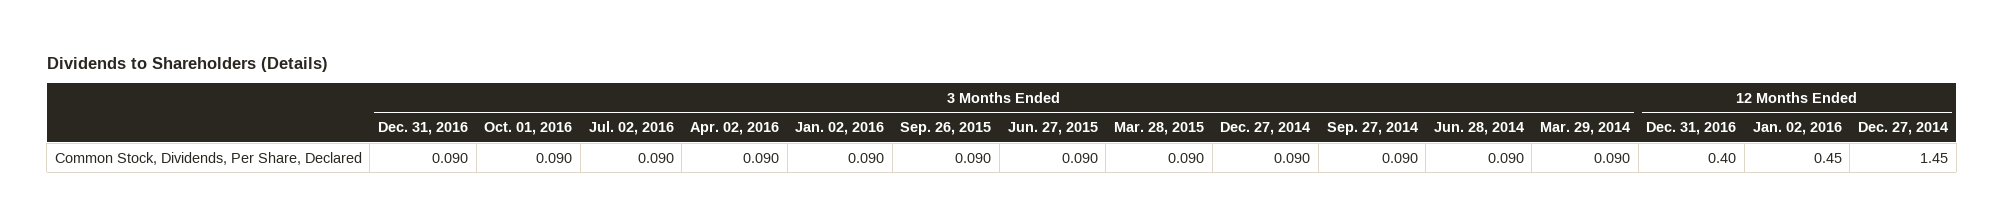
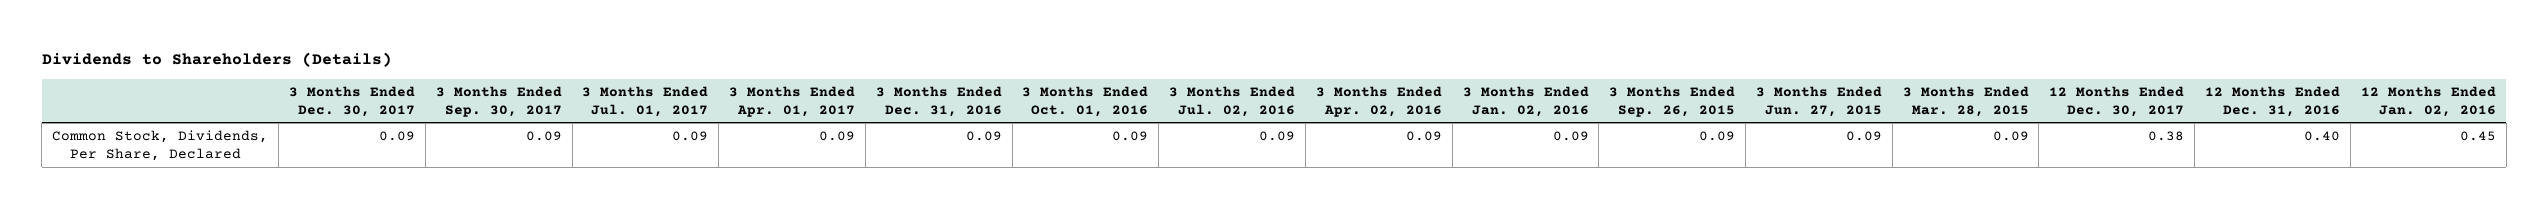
[1220,122,1311,136] Dec. 27, 2014 -> none
[1326,122,1418,136] Sep. 27, 2014 -> none
[1433,122,1524,136] Jun. 28, 2014 -> none
[1540,122,1631,136] Mar. 29, 2014 -> none
[1857,122,1948,136] Dec. 27, 2014 -> none
none -> [288,85,415,117] 3 Months Ended Dec. 30, 2017
none -> [435,85,562,117] 3 Months Ended Sep. 30, 2017
none -> [582,85,709,117] 3 Months Ended Jul. 01, 2017
none -> [729,85,856,117] 3 Months Ended Apr. 01, 2017
none -> [2049,85,2185,117] 12 Months Ended Dec. 30, 2017
[432,152,469,163] 0.090 -> [965,131,1002,142] 0.09
[536,152,573,163] 0.090 -> [1112,131,1149,142] 0.09
[637,152,674,163] 0.090 -> [1259,131,1296,142] 0.09
[742,152,779,163] 0.090 -> [1405,131,1442,142] 0.09
[848,152,885,163] 0.090 -> [1552,131,1589,142] 0.09
[955,152,992,163] 0.090 -> [1699,131,1736,142] 0.09
[1061,152,1098,163] 0.090 -> [1845,131,1882,142] 0.09
[1168,152,1205,163] 0.090 -> [1992,131,2029,142] 0.09

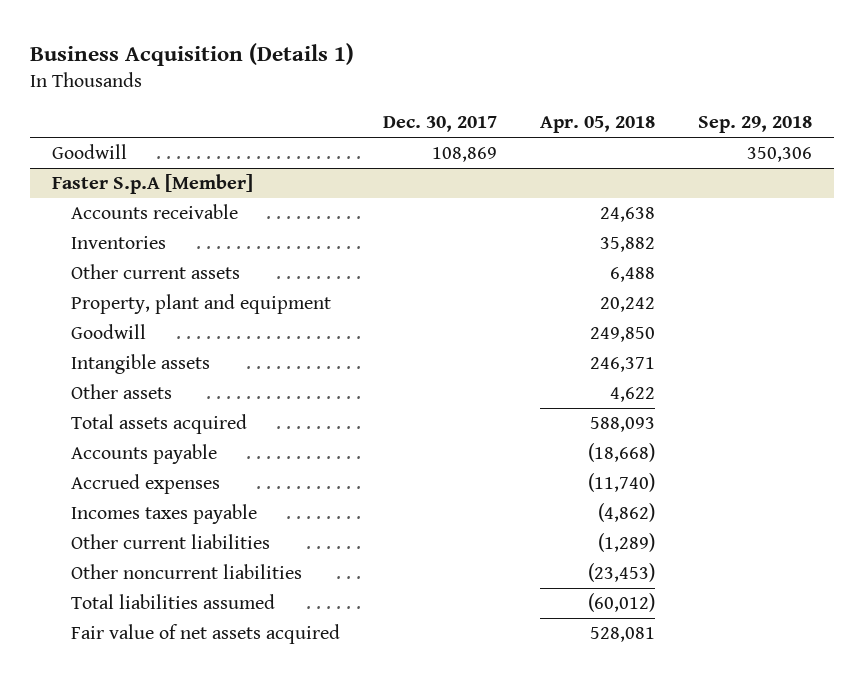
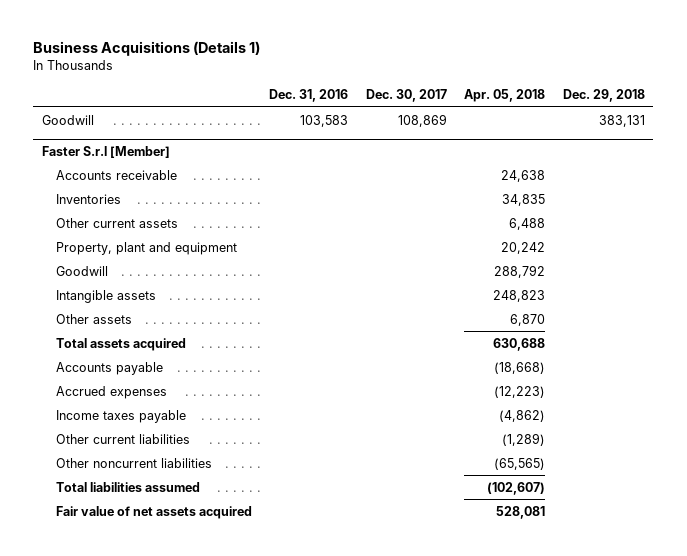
[30,42,355,66] Business Acquisition (Details 1) -> [33,41,261,57] Business Acquisitions (Details 1)
[698,116,813,134] Sep. 29, 2018 -> none
none -> [269,89,349,103] Dec. 31, 2016
none -> [562,89,645,103] Dec. 29, 2018
[51,174,253,195] Faster S.p.A [Member] -> none
none -> [42,146,171,159] Faster S.r.l [Member]
[599,237,655,253] 35,882 -> [502,193,546,206] 34,835
[589,327,655,343] 249,850 -> [494,264,546,278] 288,792
[589,357,655,373] 246,371 -> [493,289,546,302] 248,823
[609,387,655,403] 4,622 -> [510,313,546,326] 6,870
[589,417,655,433] 588,093 -> [493,337,546,351] 630,688
[587,473,655,493] (11,740) -> [494,385,546,398] (12,223)
[70,504,257,525] Incomes taxes payable -> [55,409,186,423] Income taxes payable
[587,563,655,583] (23,453) -> [494,457,546,470] (65,565)
[587,593,655,613] (60,012) -> [487,481,546,495] (102,607)

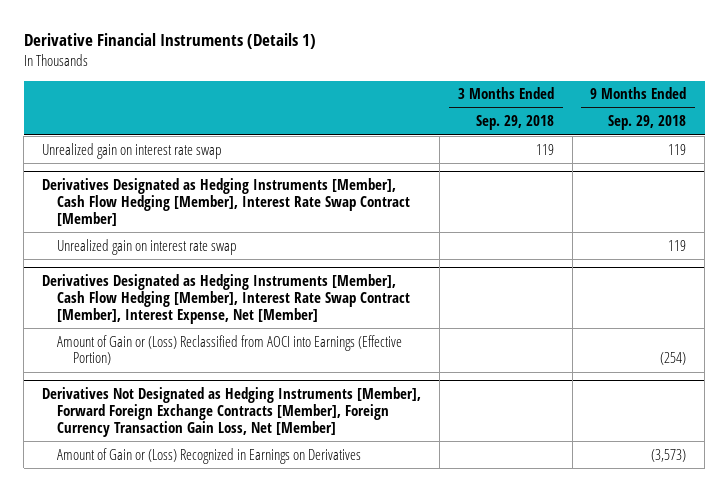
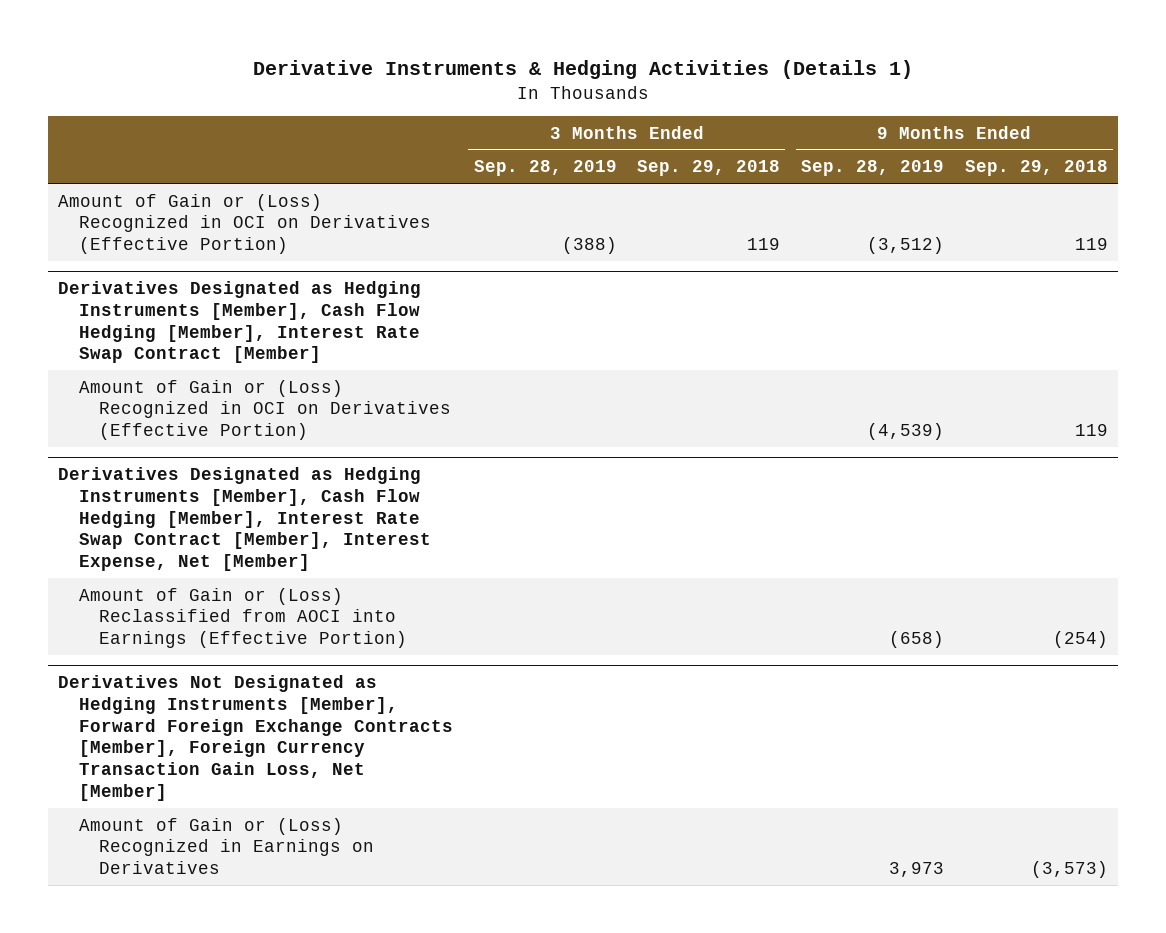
[23,33,316,50] Derivative Financial Instruments (Details 1) -> [253,60,914,80] Derivative Instruments & Hedging Activities (Details 1)
none -> [473,160,617,177] Sep. 28, 2019
none -> [801,160,945,177] Sep. 28, 2019
[42,142,223,159] Unrealized gain on interest rate swap -> [58,193,431,254] Amount of Gain or (Loss) Recognized in OCI on Derivatives (Effective Portion)
[57,238,238,255] Unrealized gain on interest rate swap -> [78,379,452,440] Amount of Gain or (Loss) Recognized in OCI on Derivatives (Effective Portion)

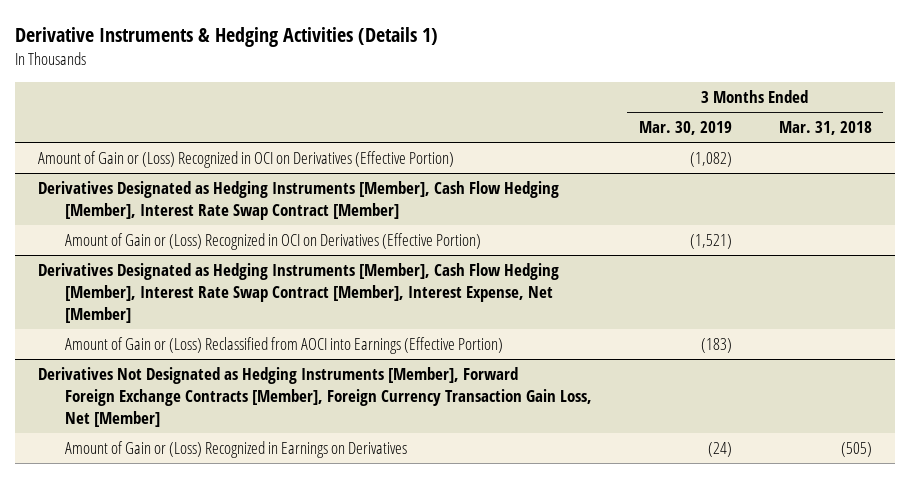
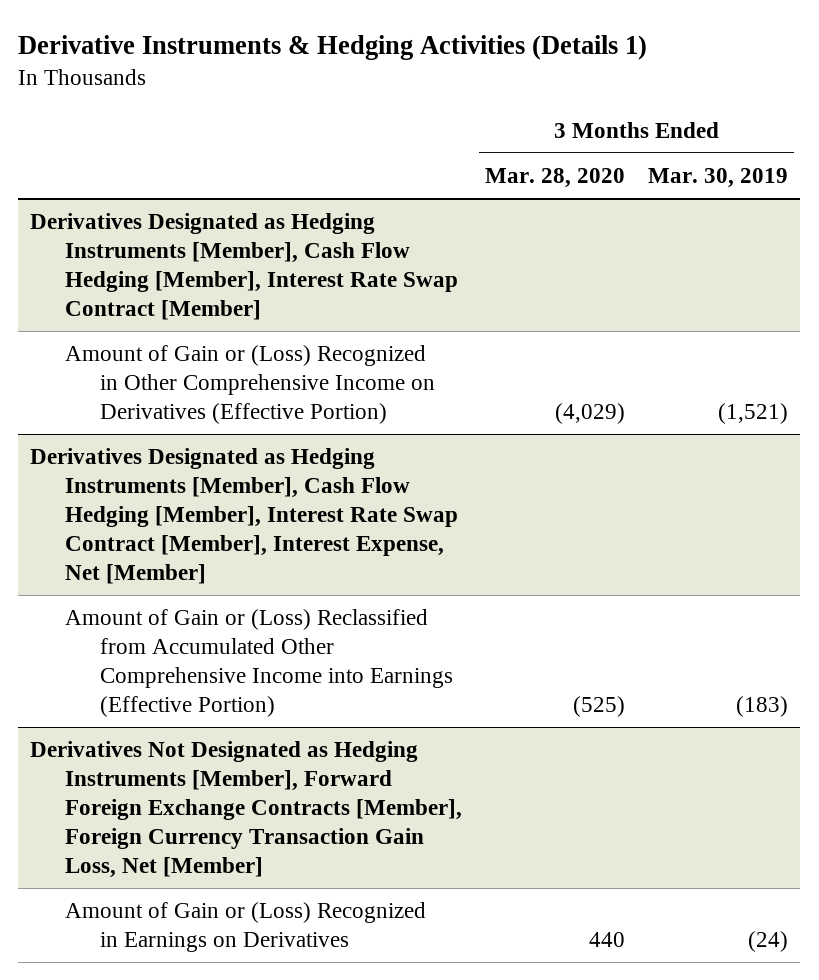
[778,121,872,136] Mar. 31, 2018 -> none
none -> [485,167,626,188] Mar. 28, 2020
[38,151,455,169] Amount of Gain or (Loss) Recognized in OCI on Derivatives (Effective Portion) -> none
[64,233,481,251] Amount of Gain or (Loss) Recognized in OCI on Derivatives (Effective Portion) -> [64,345,435,425] Amount of Gain or (Loss) Recognized in Other Comprehensive Income on Derivatives (Effective Portion)
[64,337,503,355] Amount of Gain or (Loss) Reclassified from AOCI into Earnings (Effective Portion) -> [64,609,453,718] Amount of Gain or (Loss) Reclassified from Accumulated Other Comprehensive Income into Earnings (Effective Portion)

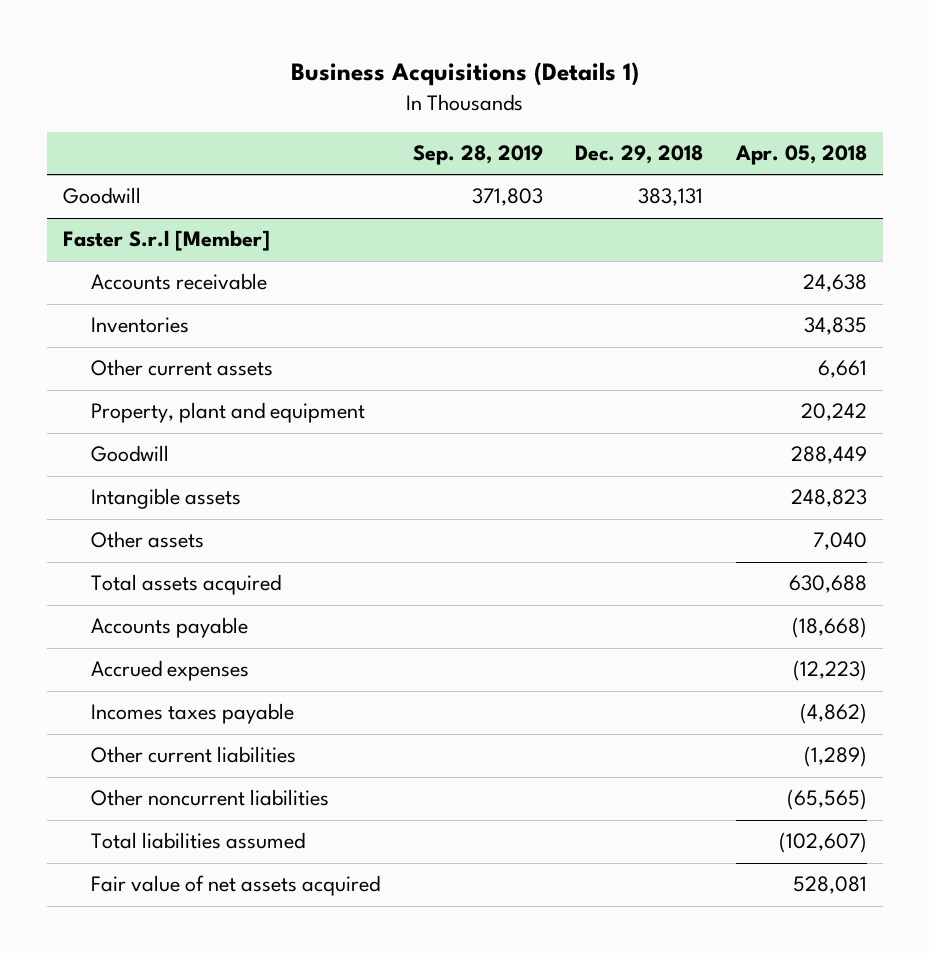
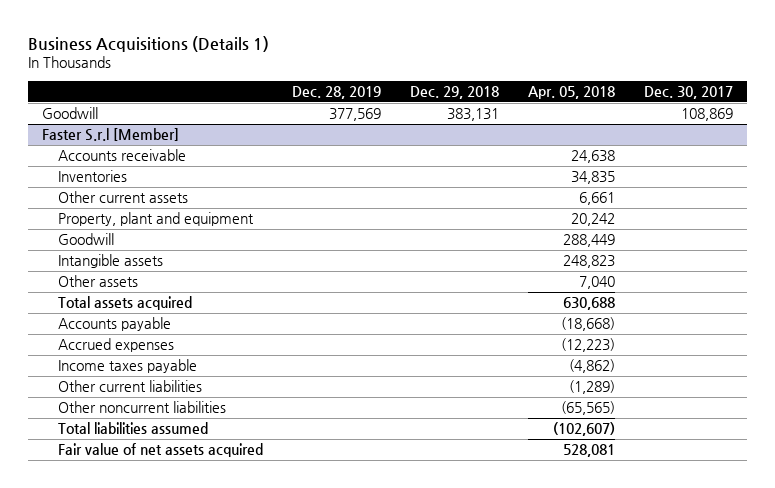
[412,145,543,166] Sep. 28, 2019 -> none
none -> [291,86,381,100] Dec. 28, 2019
none -> [643,86,733,100] Dec. 30, 2017
[91,703,295,725] Incomes taxes payable -> [57,359,197,374] Income taxes payable

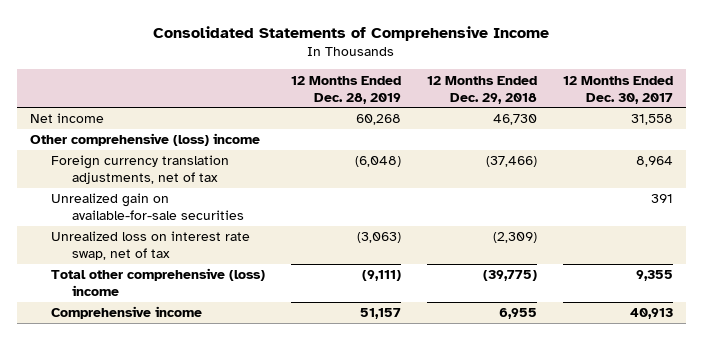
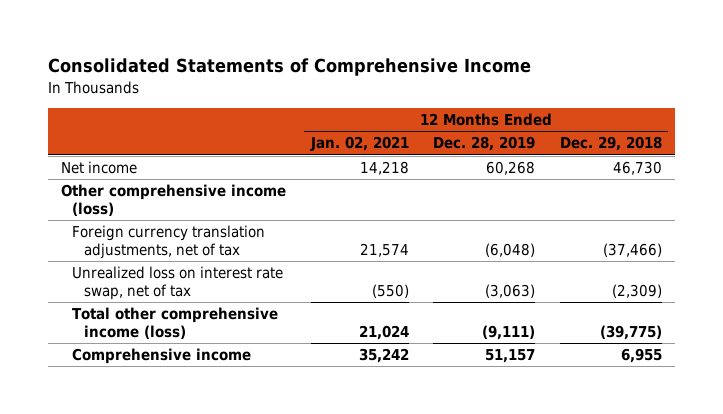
[562,75,673,104] 12 Months Ended Dec. 30, 2017 -> none
none -> [309,136,409,152] Jan. 02, 2021
[29,133,260,147] Other comprehensive (loss) income -> [60,184,286,216] Other comprehensive income (loss)
[50,193,244,221] Unrealized gain on available-for-sale securities -> none
[50,268,265,297] Total other comprehensive (loss) income -> [72,307,279,339] Total other comprehensive income (loss)

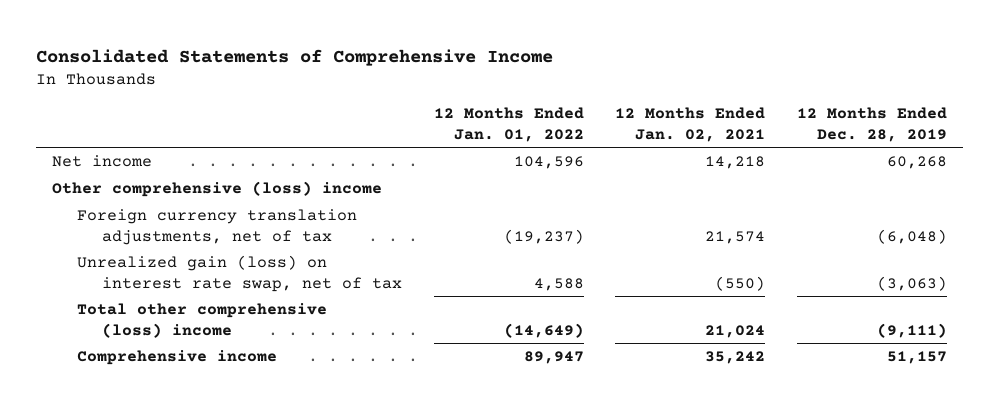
[560,136,663,152] Dec. 29, 2018 -> none
none -> [433,107,584,142] 12 Months Ended Jan. 01, 2022
[60,184,286,216] Other comprehensive income (loss) -> [51,181,382,198] Other comprehensive (loss) income
[72,266,284,300] Unrealized loss on interest rate swap, net of tax -> [76,255,403,292] Unrealized gain (loss) on interest rate swap, net of tax
[72,307,279,339] Total other comprehensive income (loss) -> [76,303,327,338] Total other comprehensive (loss) income

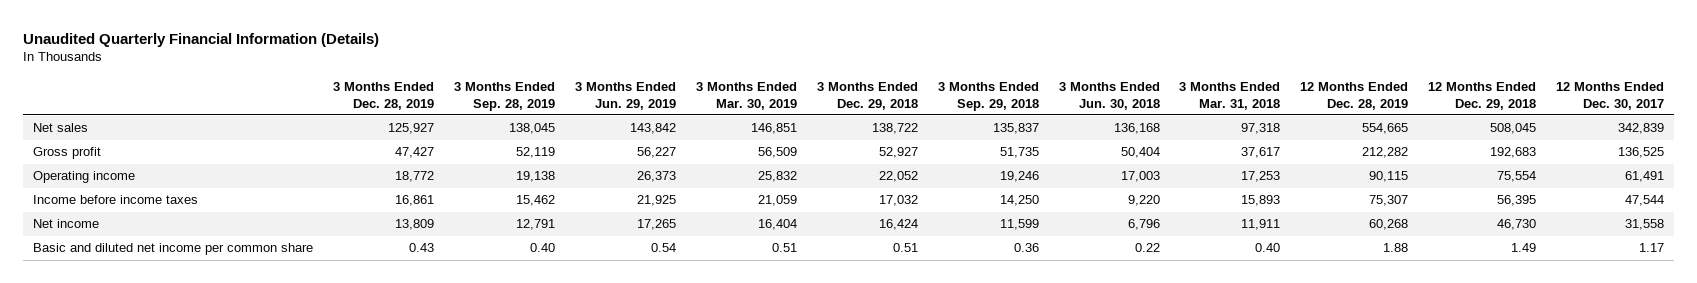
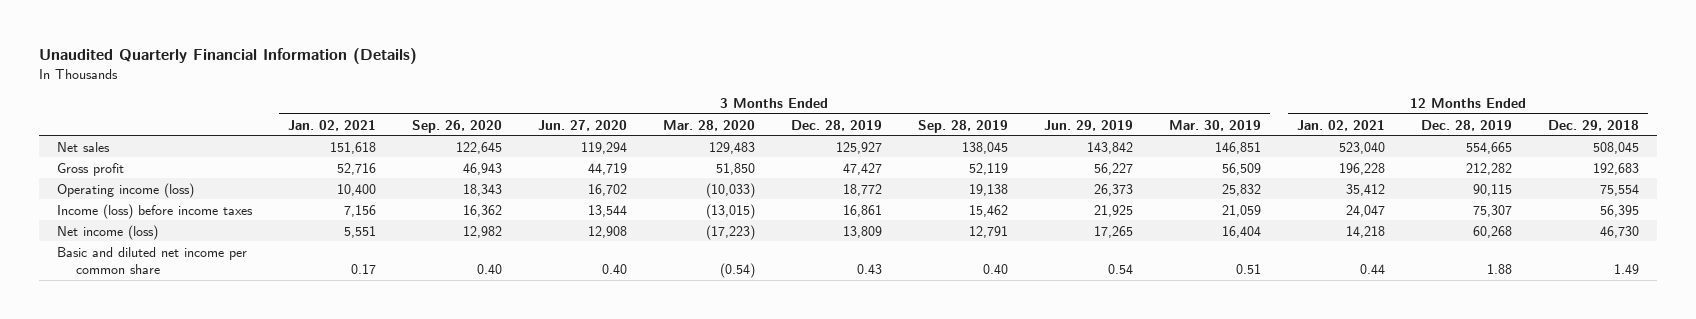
[816,81,918,110] 3 Months Ended Dec. 29, 2018 -> none
[937,81,1039,111] 3 Months Ended Sep. 29, 2018 -> none
[1058,81,1160,110] 3 Months Ended Jun. 30, 2018 -> none
[1179,81,1281,110] 3 Months Ended Mar. 31, 2018 -> none
[1556,81,1665,110] 12 Months Ended Dec. 30, 2017 -> none
none -> [287,119,376,131] Jan. 02, 2021
none -> [411,119,502,133] Sep. 26, 2020
none -> [537,119,627,131] Jun. 27, 2020
none -> [662,119,755,131] Mar. 28, 2020
none -> [1297,119,1386,131] Jan. 02, 2021
[33,171,136,184] Operating income -> [56,182,194,198] Operating income (loss)
[33,195,199,205] Income before income taxes -> [56,203,253,219] Income (loss) before income taxes
[33,219,100,229] Net income -> [56,224,158,240] Net income (loss)

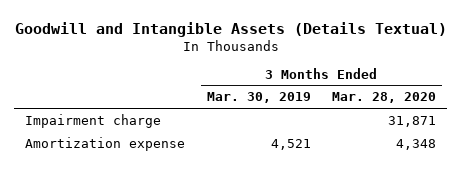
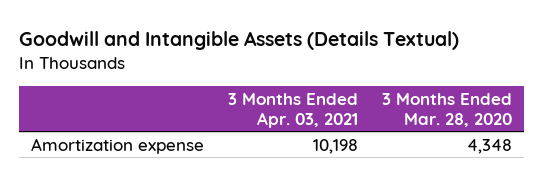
[206,92,311,104] Mar. 30, 2019 -> none
none -> [228,92,359,128] 3 Months Ended Apr. 03, 2021
[25,113,162,128] Impairment charge -> none

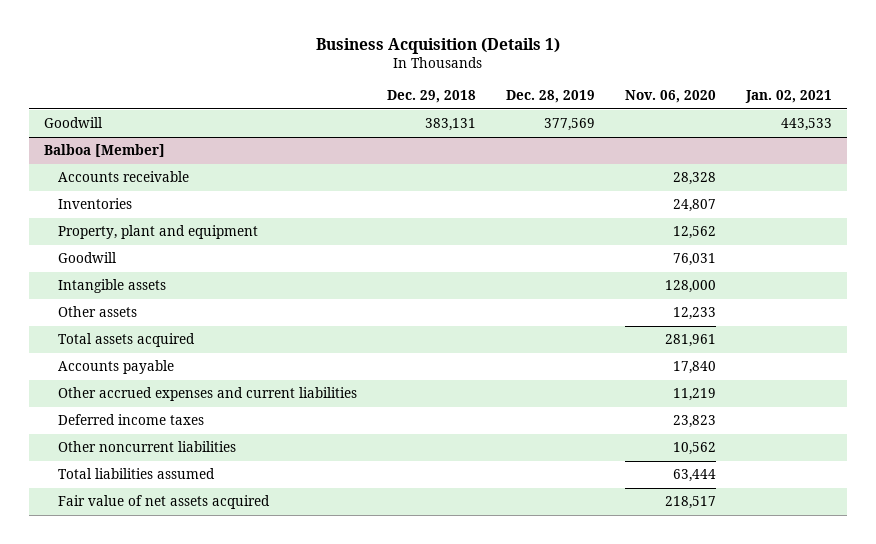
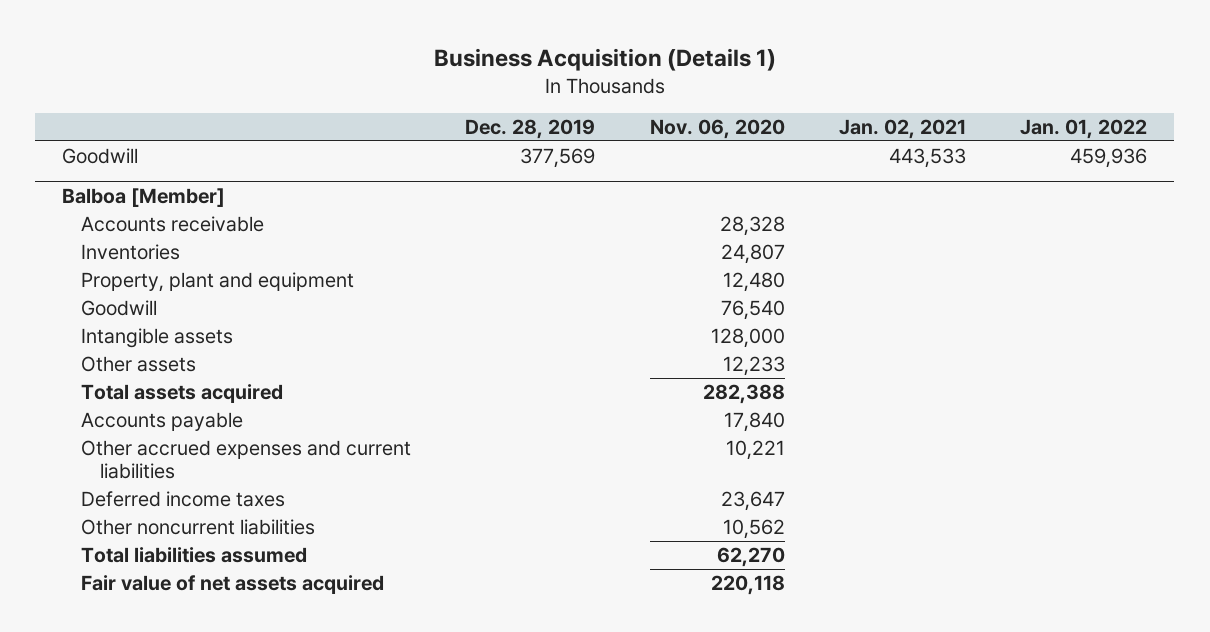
[387,90,477,104] Dec. 29, 2018 -> none
none -> [1020,118,1148,139] Jan. 01, 2022
[673,226,717,240] 12,562 -> [722,272,785,293] 12,480
[673,253,717,267] 76,031 -> [720,300,785,321] 76,540
[665,334,717,348] 281,961 -> [702,384,785,405] 282,388
[673,388,717,402] 11,219 -> [725,440,785,461] 10,221
[673,415,717,429] 23,823 -> [720,491,785,512] 23,647
[673,469,717,483] 63,444 -> [716,547,785,568] 62,270
[665,496,717,510] 218,517 -> [710,575,785,596] 220,118

